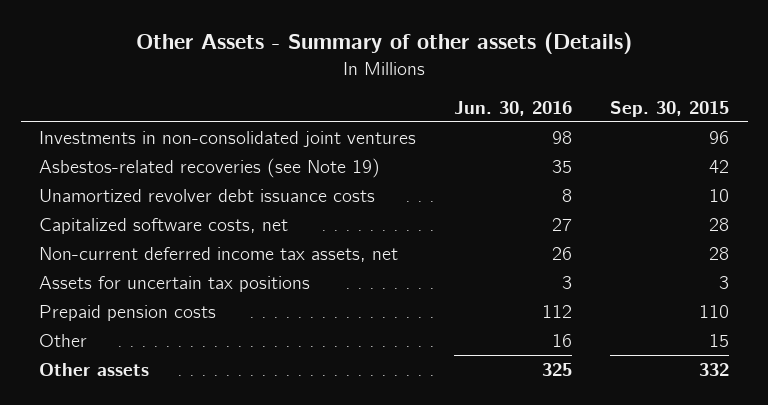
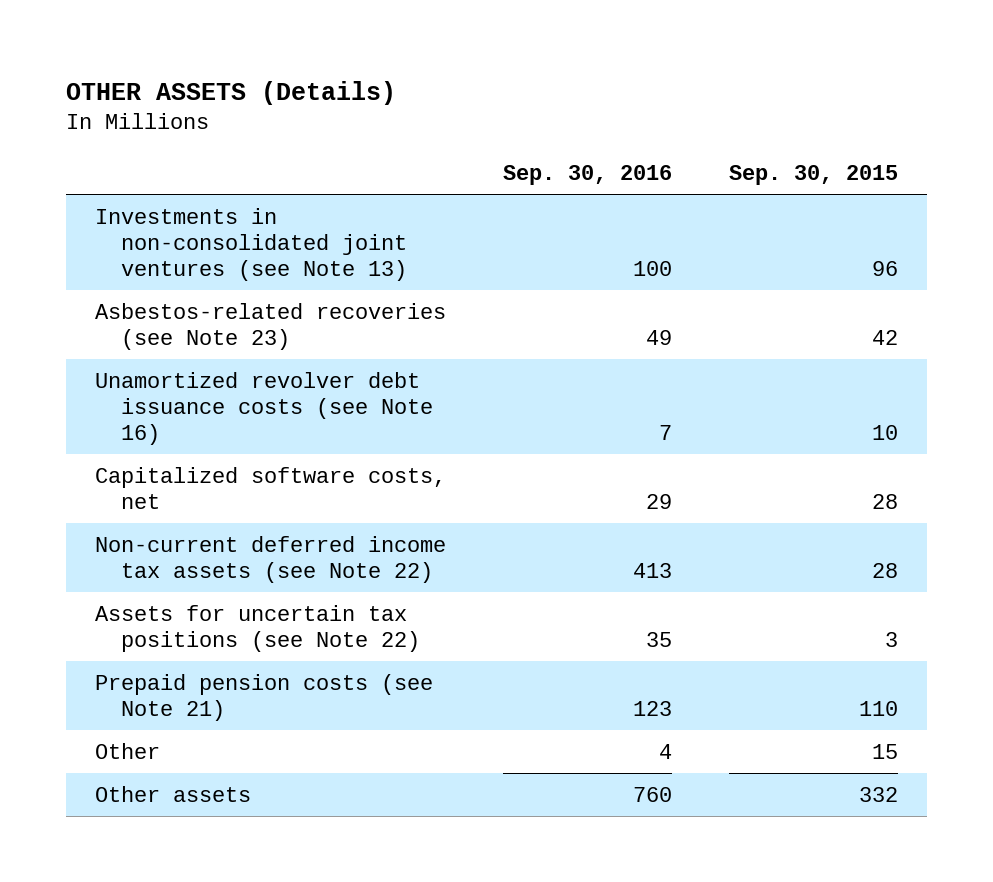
[136,32,633,55] Other Assets - Summary of other assets (Details) -> [65,80,396,105] OTHER ASSETS (Details)
[454,100,573,116] Jun. 30, 2016 -> none
none -> [502,165,672,186] Sep. 30, 2016
[39,130,417,147] Investments in non-consolidated joint ventures -> [94,207,408,281] Investments in non-consolidated joint ventures (see Note 13)
[39,157,381,178] Asbestos-related recoveries (see Note 19) -> [94,302,446,350] Asbestos-related recoveries (see Note 23)
[39,188,376,202] Unamortized revolver debt issuance costs -> [94,371,434,445] Unamortized revolver debt issuance costs (see Note 16)
[39,246,399,262] Non-current deferred income tax assets, net -> [94,535,446,583] Non-current deferred income tax assets (see Note 22)
[39,275,311,292] Assets for uncertain tax positions -> [94,604,421,652] Assets for uncertain tax positions (see Note 22)
[39,304,217,321] Prepaid pension costs -> [94,673,433,721] Prepaid pension costs (see Note 21)

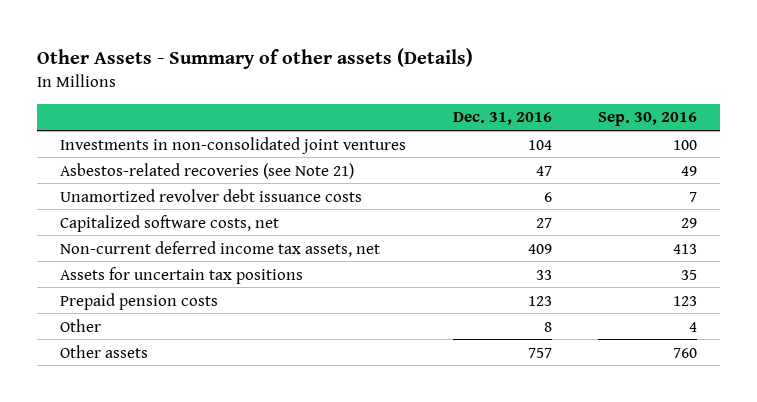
[65,80,396,105] OTHER ASSETS (Details) -> [37,47,474,69] Other Assets - Summary of other assets (Details)
[729,165,899,186] Sep. 30, 2015 -> none
none -> [452,112,552,126] Dec. 31, 2016
[94,207,408,281] Investments in non-consolidated joint ventures (see Note 13) -> [60,136,407,154] Investments in non-consolidated joint ventures
[94,302,446,350] Asbestos-related recoveries (see Note 23) -> [60,162,355,179] Asbestos-related recoveries (see Note 21)
[94,371,434,445] Unamortized revolver debt issuance costs (see Note 16) -> [60,188,363,202] Unamortized revolver debt issuance costs
[94,535,446,583] Non-current deferred income tax assets (see Note 22) -> [60,240,381,257] Non-current deferred income tax assets, net
[94,604,421,652] Assets for uncertain tax positions (see Note 22) -> [60,266,304,284] Assets for uncertain tax positions
[94,673,433,721] Prepaid pension costs (see Note 21) -> [60,292,219,310] Prepaid pension costs

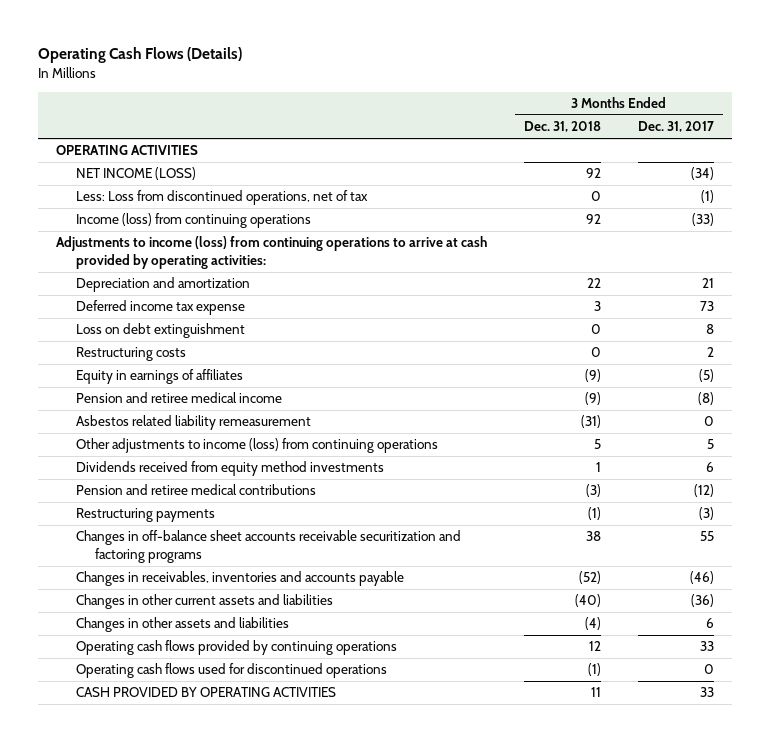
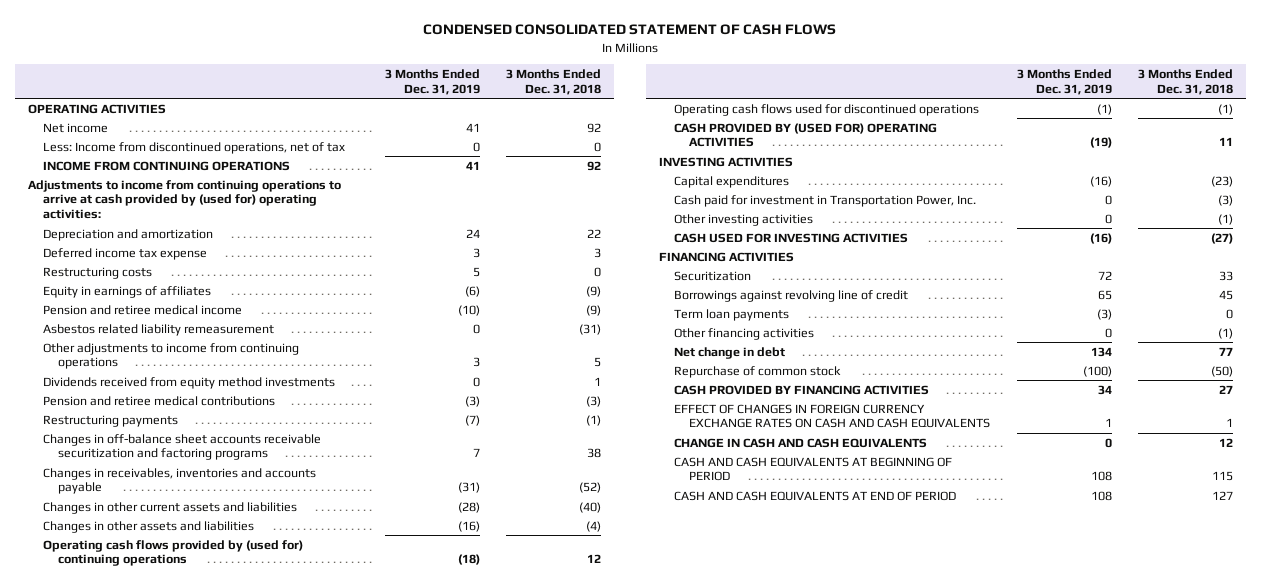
[38,47,243,64] Operating Cash Flows (Details) -> [423,24,837,36] CONDENSED CONSOLIDATED STATEMENT OF CASH FLOWS
[637,121,714,133] Dec. 31, 2017 -> none
none -> [385,69,481,95] 3 Months Ended Dec. 31, 2019
[75,167,196,181] NET INCOME (LOSS) -> [42,122,108,133] Net income
[75,190,368,206] Less: Loss from discontinued operations, net of tax -> [42,141,345,154] Less: Income from discontinued operations, net of tax
[75,213,311,229] Income (loss) from continuing operations -> [42,160,290,171] INCOME FROM CONTINUING OPERATIONS
[56,236,488,270] Adjustments to income (loss) from continuing operations to arrive at cash provided by operating activities: -> [27,179,341,220] Adjustments to income from continuing operations to arrive at cash provided by (used for) operating activities:
[75,323,245,339] Loss on debt extinguishment -> none
[75,438,438,454] Other adjustments to income (loss) from continuing operations -> [42,342,299,370] Other adjustments to income from continuing operations
[75,640,397,656] Operating cash flows provided by continuing operations -> [42,539,303,567] Operating cash flows provided by (used for) continuing operations
[75,687,336,698] CASH PROVIDED BY OPERATING ACTIVITIES -> [674,122,938,148] CASH PROVIDED BY (USED FOR) OPERATING ACTIVITIES
none -> [659,156,794,167] INVESTING ACTIVITIES
none -> [674,175,790,188] Capital expenditures
none -> [674,194,977,207] Cash paid for investment in Transportation Power, Inc.
none -> [674,213,814,226] Other investing activities
none -> [674,232,909,243] CASH USED FOR INVESTING ACTIVITIES
none -> [659,251,795,262] FINANCING ACTIVITIES
none -> [674,270,752,281] Securitization
none -> [674,289,909,302] Borrowings against revolving line of credit
none -> [674,308,790,321] Term loan payments
none -> [674,327,815,340] Other financing activities
none -> [674,346,786,359] Net change in debt
none -> [674,365,842,378] Repurchase of common stock
none -> [674,384,930,395] CASH PROVIDED BY FINANCING ACTIVITIES
none -> [674,403,991,429] EFFECT OF CHANGES IN FOREIGN CURRENCY EXCHANGE RATES ON CASH AND CASH EQUIVALENTS
none -> [674,437,928,448] CHANGE IN CASH AND CASH EQUIVALENTS
none -> [674,456,953,482] CASH AND CASH EQUIVALENTS AT BEGINNING OF PERIOD
none -> [674,490,957,501] CASH AND CASH EQUIVALENTS AT END OF PERIOD

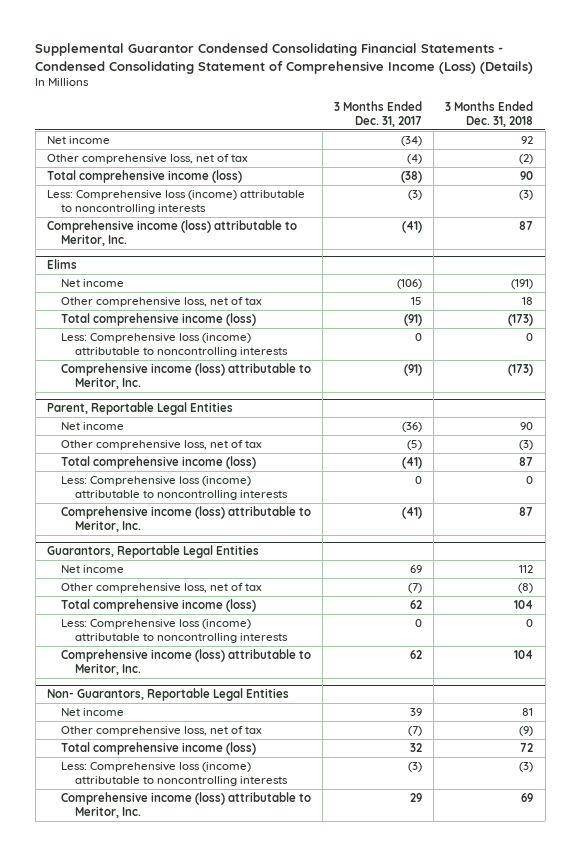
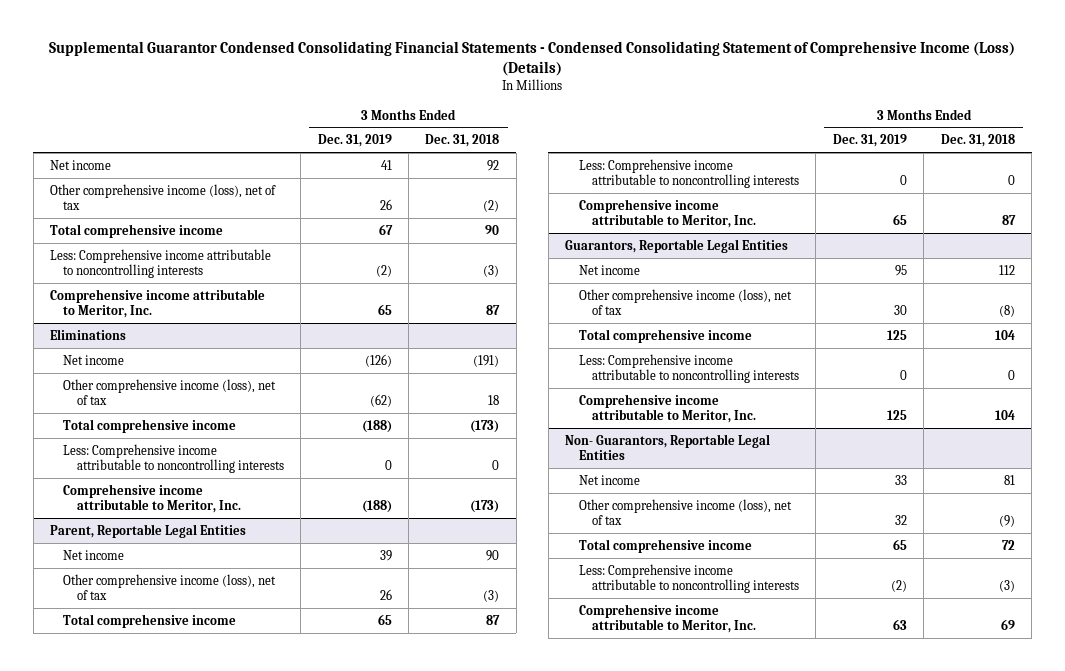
[334,100,423,127] 3 Months Ended Dec. 31, 2017 -> none
none -> [317,134,392,148] Dec. 31, 2019
[46,154,248,165] Other comprehensive loss, net of tax -> [50,183,277,210] Other comprehensive income (loss), net of tax
[46,170,242,184] Total comprehensive income (loss) -> [50,223,224,238] Total comprehensive income
[46,190,305,215] Less: Comprehensive loss (income) attributable to noncontrolling interests -> [50,248,272,278] Less: Comprehensive income attributable to noncontrolling interests
[46,220,297,247] Comprehensive income (loss) attributable to Meritor, Inc. -> [50,288,266,318] Comprehensive income attributable to Meritor, Inc.
[46,259,77,270] Elims -> [50,328,127,340] Eliminations
[60,297,262,308] Other comprehensive loss, net of tax -> [63,378,277,405] Other comprehensive income (loss), net of tax
[60,313,256,327] Total comprehensive income (loss) -> [63,418,237,433] Total comprehensive income
[60,333,288,358] Less: Comprehensive loss (income) attributable to noncontrolling interests -> [63,443,284,473] Less: Comprehensive income attributable to noncontrolling interests
[60,363,311,390] Comprehensive income (loss) attributable to Meritor, Inc. -> [63,483,241,513] Comprehensive income attributable to Meritor, Inc.
[60,440,262,451] Other comprehensive loss, net of tax -> [63,573,277,600] Other comprehensive income (loss), net of tax
[60,456,256,470] Total comprehensive income (loss) -> [63,613,237,628] Total comprehensive income
[60,476,288,501] Less: Comprehensive loss (income) attributable to noncontrolling interests -> [578,158,799,188] Less: Comprehensive income attributable to noncontrolling interests
[60,506,311,533] Comprehensive income (loss) attributable to Meritor, Inc. -> [578,198,756,228] Comprehensive income attributable to Meritor, Inc.
[60,583,262,594] Other comprehensive loss, net of tax -> [578,288,792,315] Other comprehensive income (loss), net of tax
[60,599,256,613] Total comprehensive income (loss) -> [578,328,752,343] Total comprehensive income
[60,619,288,644] Less: Comprehensive loss (income) attributable to noncontrolling interests -> [578,353,799,383] Less: Comprehensive income attributable to noncontrolling interests
[60,649,311,676] Comprehensive income (loss) attributable to Meritor, Inc. -> [578,393,756,423] Comprehensive income attributable to Meritor, Inc.
[60,726,262,737] Other comprehensive loss, net of tax -> [578,498,792,525] Other comprehensive income (loss), net of tax
[60,742,256,756] Total comprehensive income (loss) -> [578,538,752,553] Total comprehensive income
[60,762,288,787] Less: Comprehensive loss (income) attributable to noncontrolling interests -> [578,563,799,593] Less: Comprehensive income attributable to noncontrolling interests
[60,792,311,819] Comprehensive income (loss) attributable to Meritor, Inc. -> [578,603,756,633] Comprehensive income attributable to Meritor, Inc.

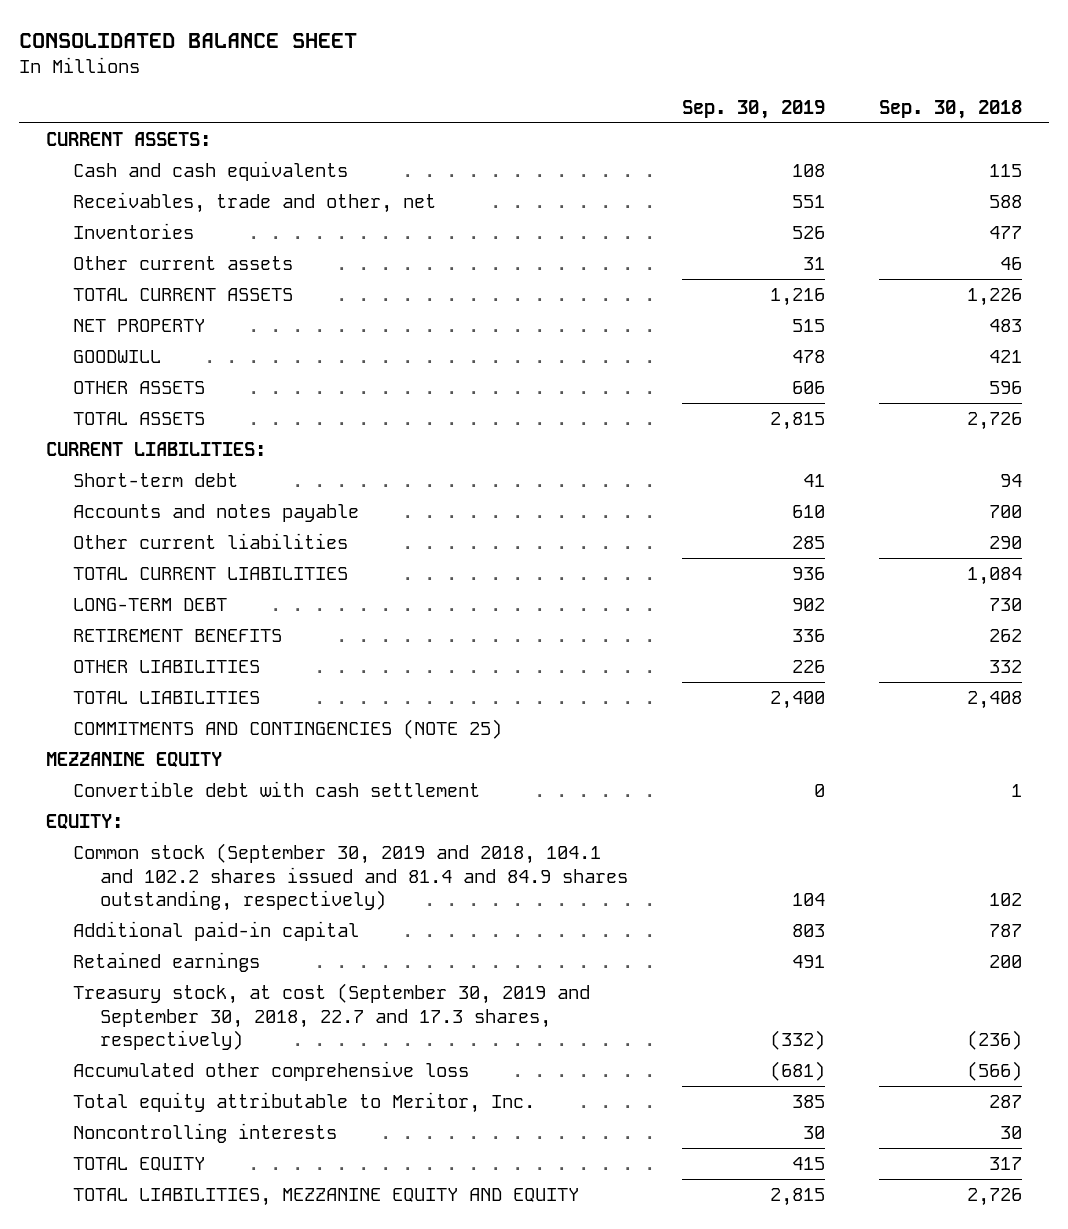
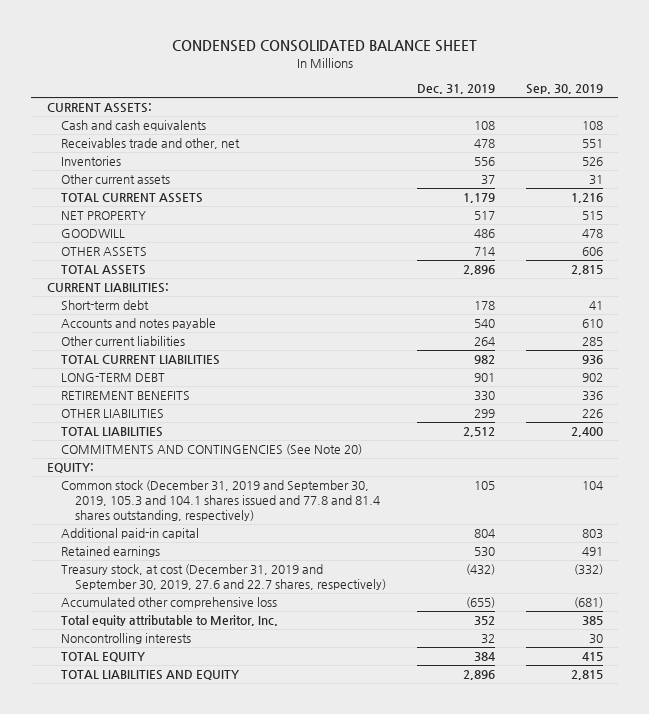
[19,33,358,49] CONSOLIDATED BALANCE SHEET -> [171,40,477,53] CONDENSED CONSOLIDATED BALANCE SHEET
[878,99,1022,119] Sep. 30, 2018 -> none
none -> [416,84,495,95] Dec. 31, 2019
[73,191,437,213] Receivables, trade and other, net -> [60,138,240,150] Receivables trade and other, net
[46,751,223,767] MEZZANINE EQUITY -> none
[73,780,481,797] Convertible debt with cash settlement -> none
[73,718,503,739] COMMITMENTS AND CONTINGENCIES (NOTE 25) -> [60,444,362,456] COMMITMENTS AND CONTINGENCIES (See Note 20)
[73,842,629,912] Common stock (September 30, 2019 and 2018, 104.1 and 102.2 shares issued and 81.4 and 84.9 shares outstanding, respectively) -> [60,480,380,522] Common stock (December 31, 2019 and September 30, 2019, 105.3 and 104.1 shares issued and 77.8 and 81.4 shares outstanding, respectively)
[73,982,591,1051] Treasury stock, at cost (September 30, 2019 and September 30, 2018, 22.7 and 17.3 shares, respectively) -> [60,564,386,591] Treasury stock, at cost (December 31, 2019 and September 30, 2019, 27.6 and 22.7 shares, respectively)
[73,1187,580,1206] TOTAL LIABILITIES, MEZZANINE EQUITY AND EQUITY -> [60,670,239,681] TOTAL LIABILITIES AND EQUITY

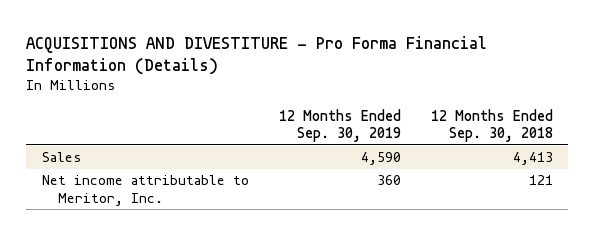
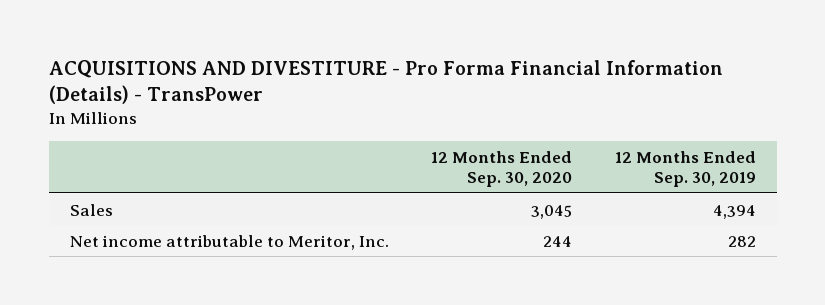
[26,35,488,75] ACQUISITIONS AND DIVESTITURE - Pro Forma Financial Information (Details) -> [48,59,723,105] ACQUISITIONS AND DIVESTITURE - Pro Forma Financial Information (Details) - TransPower
[431,108,554,143] 12 Months Ended Sep. 30, 2018 -> none
none -> [431,150,573,187] 12 Months Ended Sep. 30, 2020
[360,152,401,166] 4,590 -> [712,204,756,219] 4,394
[376,175,401,186] 360 -> [727,235,756,247] 282

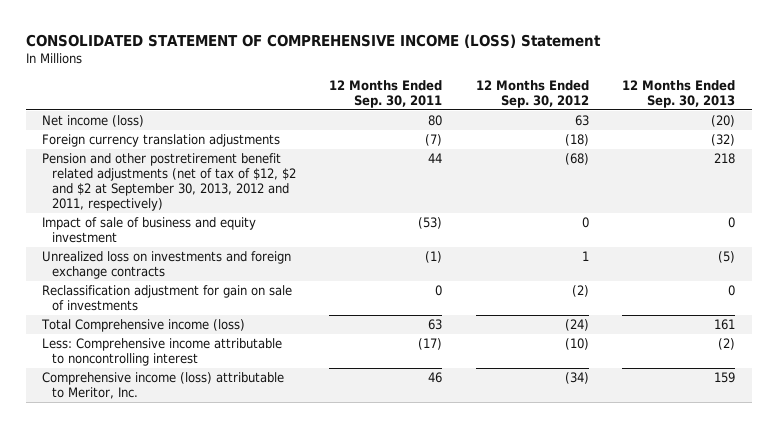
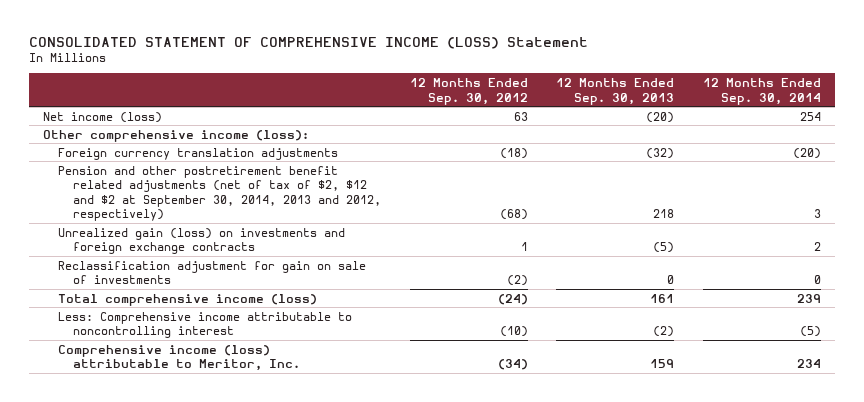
[329,80,443,109] 12 Months Ended Sep. 30, 2011 -> none
none -> [702,77,821,105] 12 Months Ended Sep. 30, 2014
none -> [43,129,310,142] Other comprehensive income (loss):
[42,217,257,244] Impact of sale of business and equity investment -> none
[42,153,296,212] Pension and other postretirement benefit related adjustments (net of tax of $12, $2 and $2 at September 30, 2013, 2012 and 2011, respectively) -> [58,165,381,222] Pension and other postretirement benefit related adjustments (net of tax of $2, $12 and $2 at September 30, 2014, 2013 and 2012, respectively)
[42,251,292,280] Unrealized loss on investments and foreign exchange contracts -> [58,227,346,255] Unrealized gain (loss) on investments and foreign exchange contracts
[41,319,246,333] Total Comprehensive income (loss) -> [58,293,318,306] Total comprehensive income (loss)

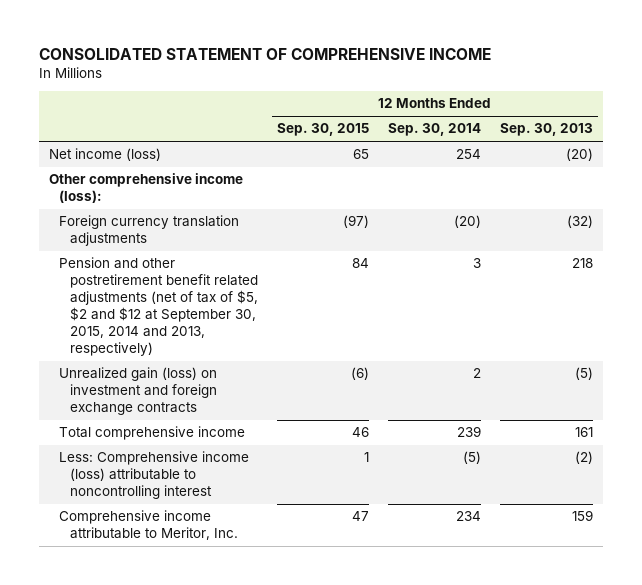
[28,36,588,49] CONSOLIDATED STATEMENT OF COMPREHENSIVE INCOME (LOSS) Statement -> [39,47,492,60] CONSOLIDATED STATEMENT OF COMPREHENSIVE INCOME
[409,77,528,105] 12 Months Ended Sep. 30, 2012 -> none
none -> [277,123,370,137] Sep. 30, 2015
[58,260,367,285] Reclassification adjustment for gain on sale of investments -> none
[58,165,381,222] Pension and other postretirement benefit related adjustments (net of tax of $2, $12 and $2 at September 30, 2014, 2013 and 2012, respectively) -> [59,257,258,357] Pension and other postretirement benefit related adjustments (net of tax of $5, $2 and $12 at September 30, 2015, 2014 and 2013, respectively)
[58,227,346,255] Unrealized gain (loss) on investments and foreign exchange contracts -> [59,367,218,416] Unrealized gain (loss) on investment and foreign exchange contracts
[58,293,318,306] Total comprehensive income (loss) -> [59,426,246,441] Total comprehensive income
[58,311,353,339] Less: Comprehensive income attributable to noncontrolling interest -> [59,451,250,500] Less: Comprehensive income (loss) attributable to noncontrolling interest
[58,344,300,372] Comprehensive income (loss) attributable to Meritor, Inc. -> [59,510,238,541] Comprehensive income attributable to Meritor, Inc.

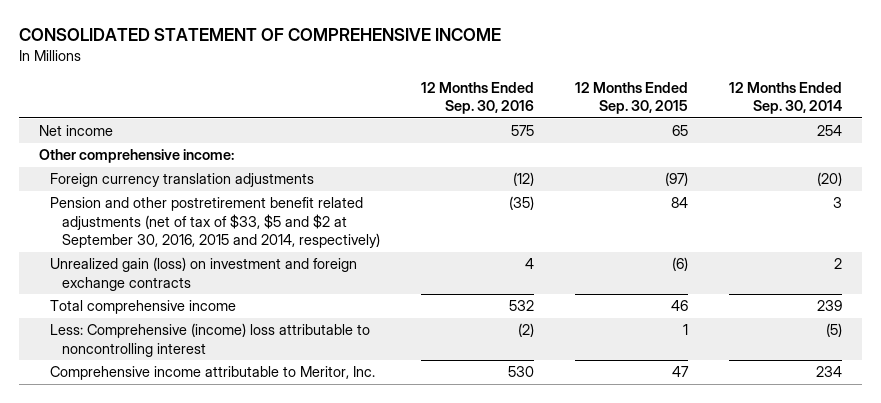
[500,123,594,137] Sep. 30, 2013 -> none
none -> [420,81,534,115] 12 Months Ended Sep. 30, 2016
[48,148,161,162] Net income (loss) -> [39,125,114,137] Net income
[48,173,243,204] Other comprehensive income (loss): -> [39,149,235,164] Other comprehensive income:
[59,257,258,357] Pension and other postretirement benefit related adjustments (net of tax of $5, $2 and $12 at September 30, 2015, 2014 and 2013, respectively) -> [50,197,380,248] Pension and other postretirement benefit related adjustments (net of tax of $33, $5 and $2 at September 30, 2016, 2015 and 2014, respectively)
[59,451,250,500] Less: Comprehensive income (loss) attributable to noncontrolling interest -> [50,323,371,357] Less: Comprehensive (income) loss attributable to noncontrolling interest

